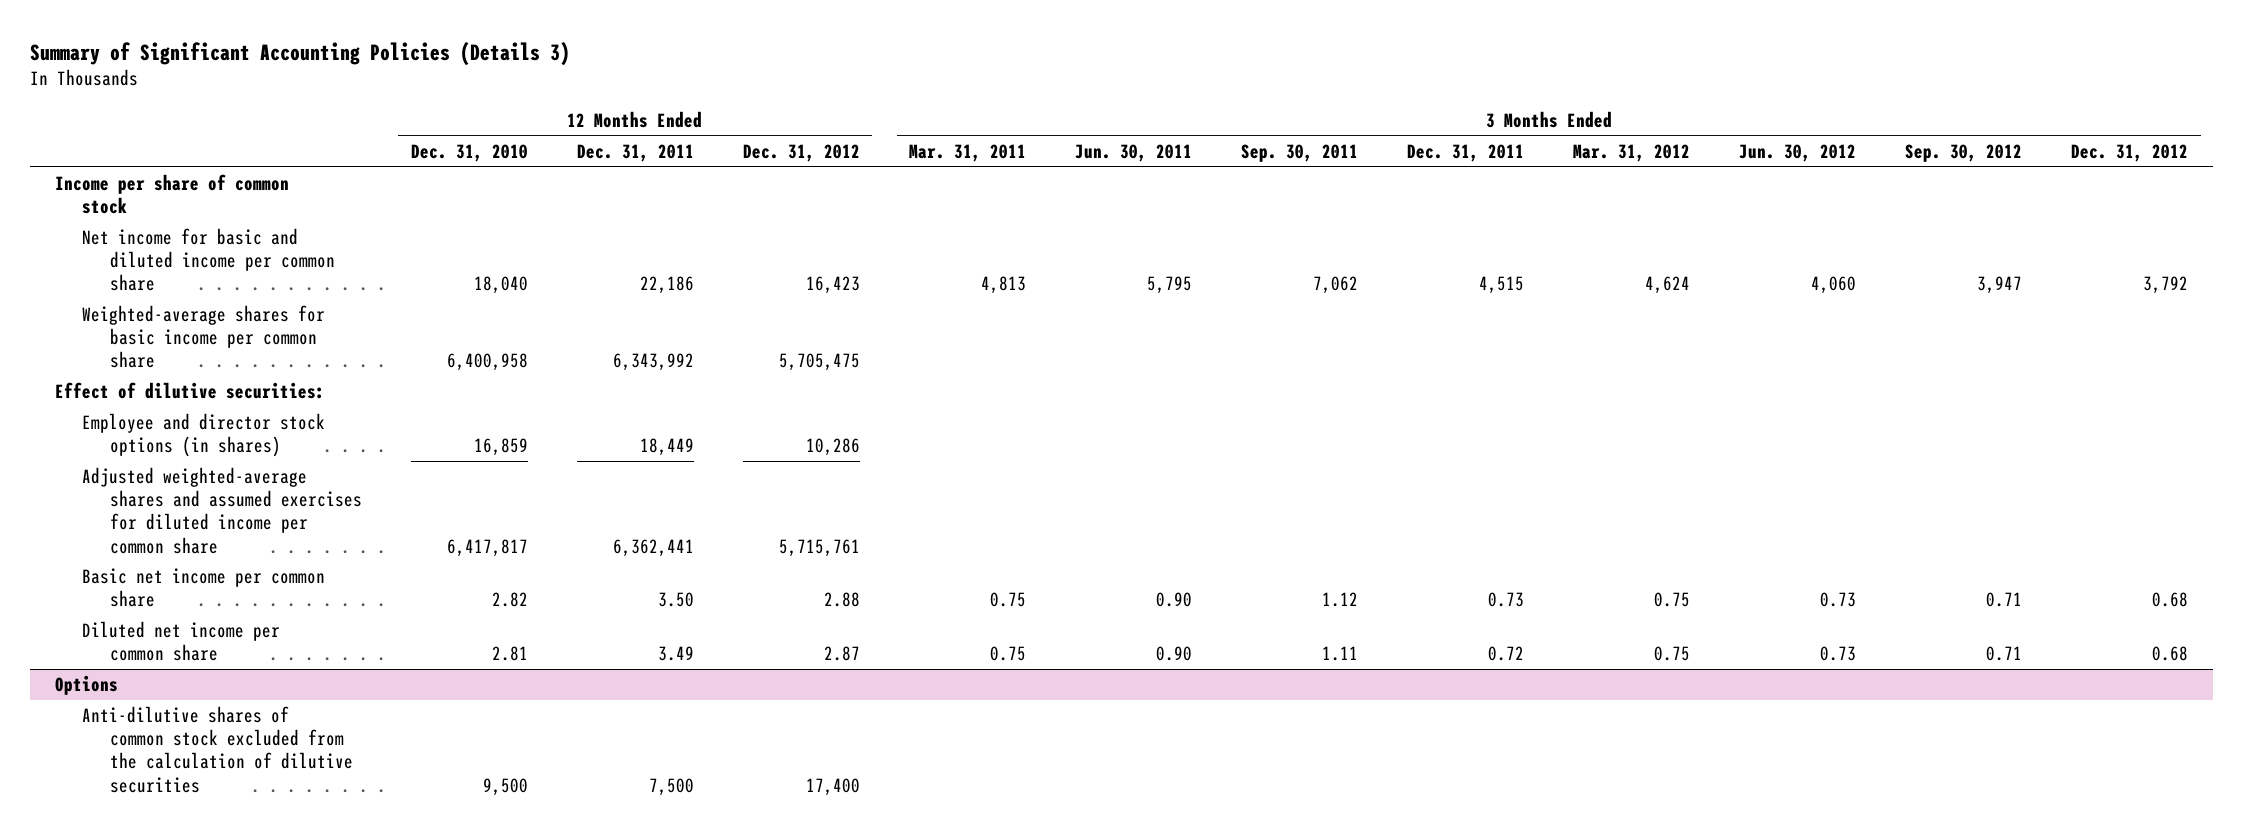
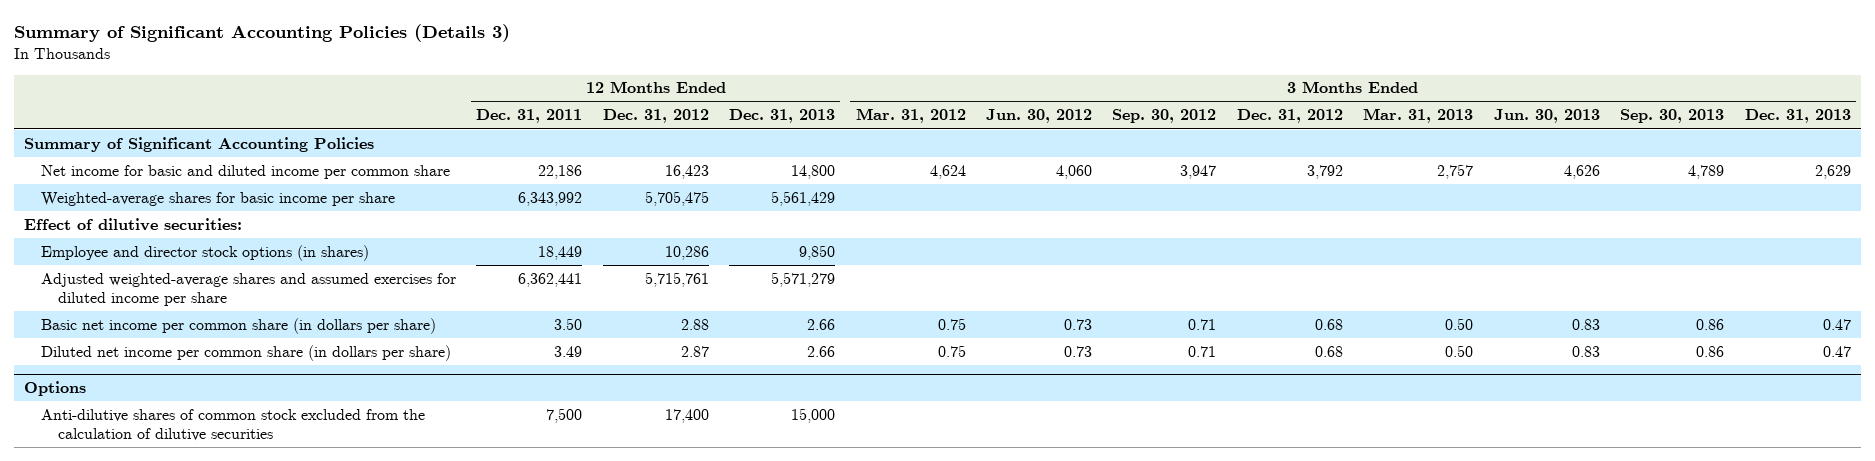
[410,143,528,162] Dec. 31, 2010 -> none
[908,143,1026,162] Mar. 31, 2011 -> none
[1074,143,1192,162] Jun. 30, 2011 -> none
[1241,143,1359,162] Sep. 30, 2011 -> none
[1407,143,1525,162] Dec. 31, 2011 -> none
none -> [729,109,836,124] Dec. 31, 2013
none -> [1363,108,1474,124] Mar. 31, 2013
none -> [1493,109,1600,124] Jun. 30, 2013
none -> [1620,109,1725,124] Sep. 30, 2013
none -> [1744,109,1851,124] Dec. 31, 2013
[54,174,289,215] Income per share of common stock -> none
none -> [24,136,375,152] Summary of Significant Accounting Policies
[82,305,326,369] Weighted-average shares for basic income per common share -> [40,191,395,206] Weighted-average shares for basic income per share
[82,467,362,554] Adjusted weighted-average shares and assumed exercises for diluted income per common share -> [40,272,456,306] Adjusted weighted-average shares and assumed exercises for diluted income per share
[82,568,326,608] Basic net income per common share -> [40,317,436,334] Basic net income per common share (in dollars per share)
[82,621,281,662] Diluted net income per common share -> [40,344,451,361] Diluted net income per common share (in dollars per share)

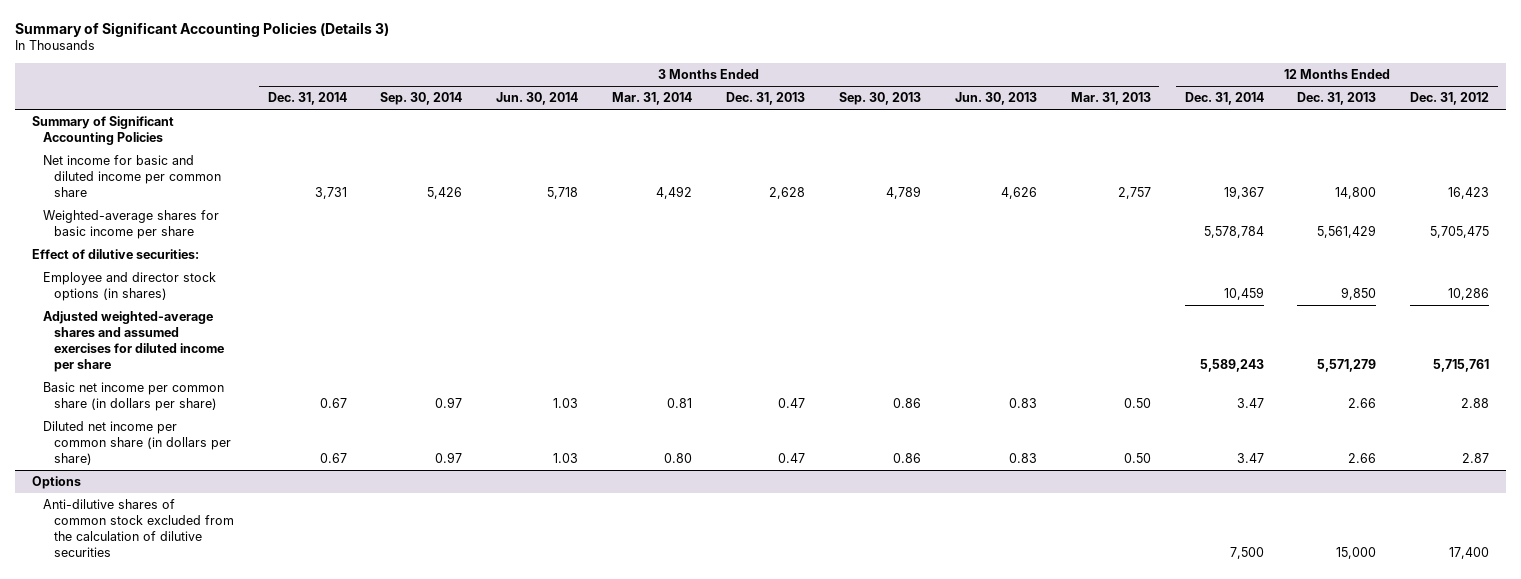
[476,109,583,124] Dec. 31, 2011 -> none
[855,108,966,124] Mar. 31, 2012 -> none
[986,109,1093,124] Jun. 30, 2012 -> none
[1112,109,1217,124] Sep. 30, 2012 -> none
[1236,109,1343,124] Dec. 31, 2012 -> none
none -> [267,92,347,106] Dec. 31, 2014
none -> [380,92,463,106] Sep. 30, 2014
none -> [496,92,579,106] Jun. 30, 2014
none -> [612,92,693,106] Mar. 31, 2014
none -> [1184,92,1264,106] Dec. 31, 2014
[1814,164,1851,179] 2,629 -> [769,186,806,199] 2,628

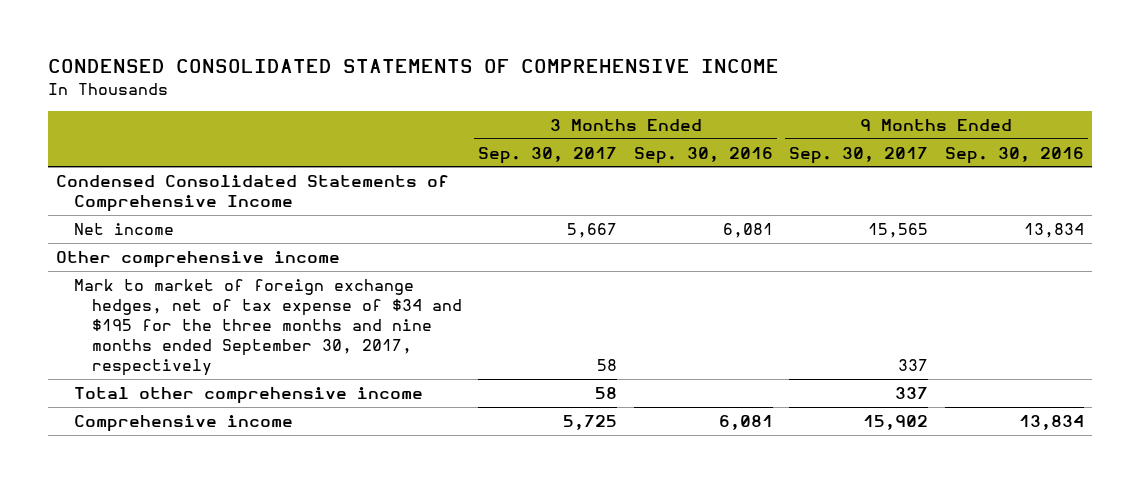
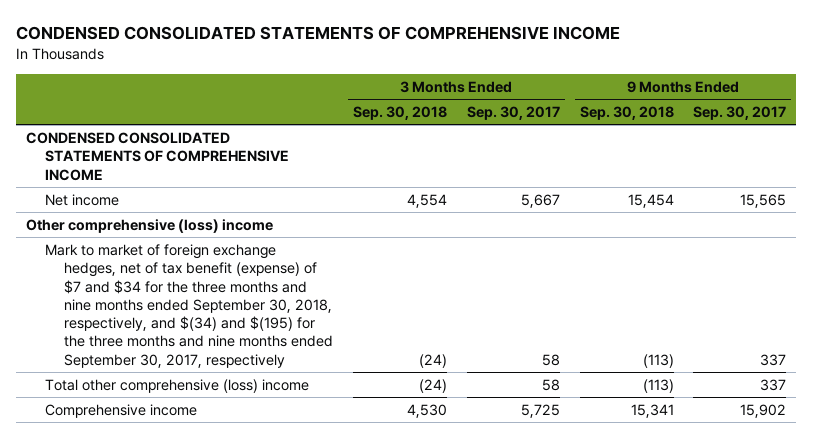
[633,146,773,164] Sep. 30, 2016 -> none
[944,146,1084,164] Sep. 30, 2016 -> none
none -> [352,105,447,120] Sep. 30, 2018
none -> [579,105,674,120] Sep. 30, 2018
[56,174,450,212] Condensed Consolidated Statements of Comprehensive Income -> [26,131,290,181] CONDENSED CONSOLIDATED STATEMENTS OF COMPREHENSIVE INCOME
[56,250,341,268] Other comprehensive income -> [26,218,274,233] Other comprehensive (loss) income
[74,278,462,377] Mark to market of foreign exchange hedges, net of tax expense of $34 and $195 for the three months and nine months ended September 30, 2017, respectively -> [45,243,334,368] Mark to market of foreign exchange hedges, net of tax benefit (expense) of $7 and $34 for the three months and nine months ended September 30, 2018, respectively, and $(34) and $(195) for the three months and nine months ended September 30, 2017, respectively
[74,386,424,404] Total other comprehensive income -> [45,378,310,393] Total other comprehensive (loss) income

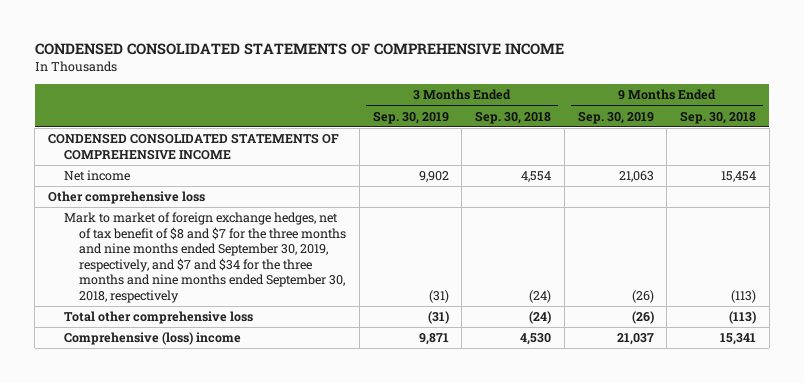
[466,105,560,120] Sep. 30, 2017 -> none
[693,105,787,120] Sep. 30, 2017 -> none
none -> [372,110,449,124] Sep. 30, 2019
none -> [577,110,654,124] Sep. 30, 2019
[26,218,274,233] Other comprehensive (loss) income -> [47,191,205,205] Other comprehensive loss
[45,243,334,368] Mark to market of foreign exchange hedges, net of tax benefit (expense) of $7 and $34 for the three months and nine months ended September 30, 2018, respectively, and $(34) and $(195) for the three months and nine months ended September 30, 2017, respectively -> [63,212,347,303] Mark to market of foreign exchange hedges, net of tax benefit of $8 and $7 for the three months and nine months ended September 30, 2019, respectively, and $7 and $34 for the three months and nine months ended September 30, 2018, respectively
[45,378,310,393] Total other comprehensive (loss) income -> [63,311,253,325] Total other comprehensive loss
[45,403,198,418] Comprehensive income -> [63,332,241,346] Comprehensive (loss) income

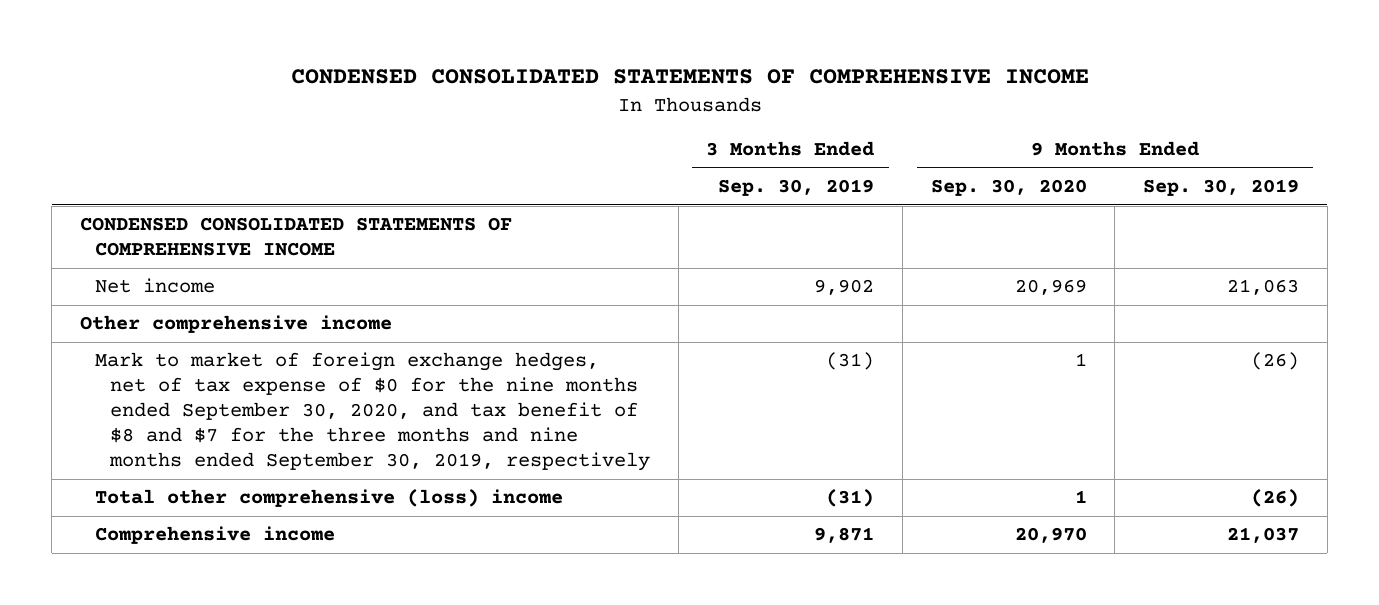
[475,110,552,124] Sep. 30, 2018 -> none
[680,110,757,124] Sep. 30, 2018 -> none
none -> [930,179,1087,197] Sep. 30, 2020
[47,191,205,205] Other comprehensive loss -> [80,315,393,334] Other comprehensive income
[63,212,347,303] Mark to market of foreign exchange hedges, net of tax benefit of $8 and $7 for the three months and nine months ended September 30, 2019, respectively, and $7 and $34 for the three months and nine months ended September 30, 2018, respectively -> [95,352,651,472] Mark to market of foreign exchange hedges, net of tax expense of $0 for the nine months ended September 30, 2020, and tax benefit of $8 and $7 for the three months and nine months ended September 30, 2019, respectively
[63,311,253,325] Total other comprehensive loss -> [95,489,564,508] Total other comprehensive (loss) income
[63,332,241,346] Comprehensive (loss) income -> [95,526,336,545] Comprehensive income

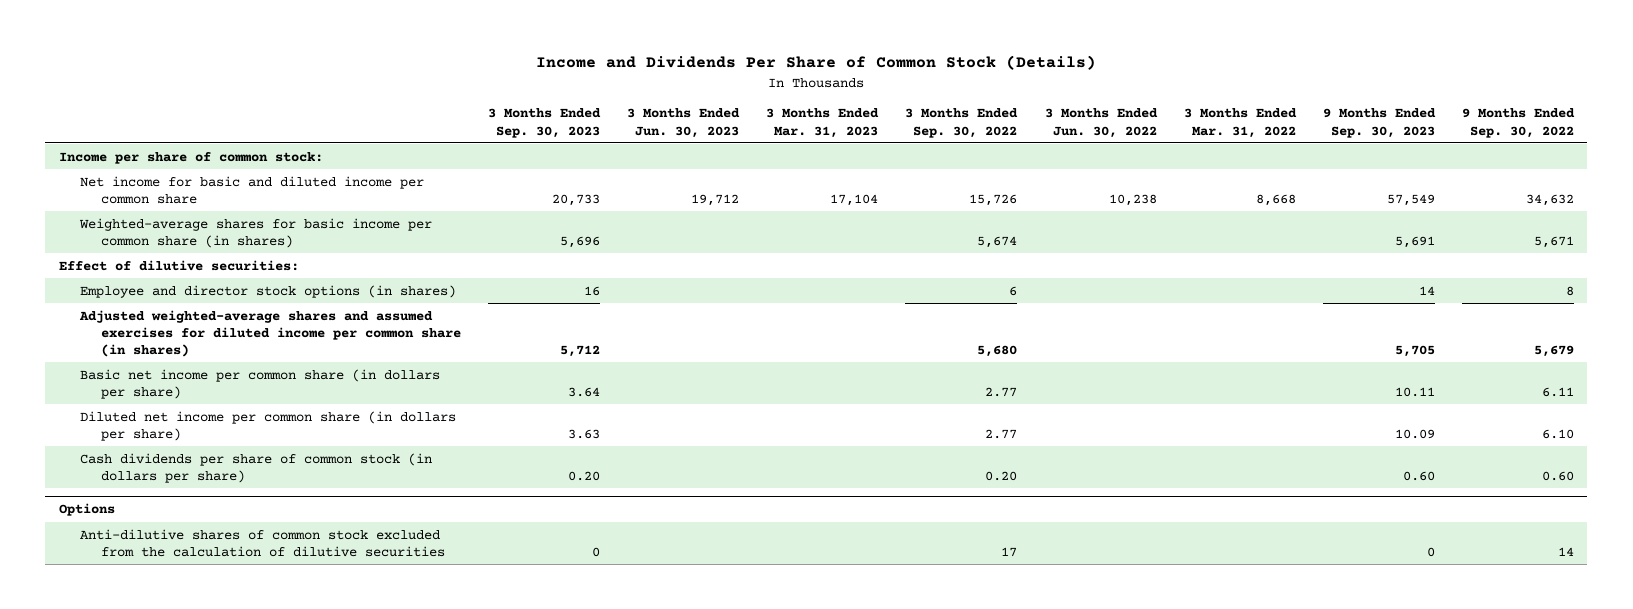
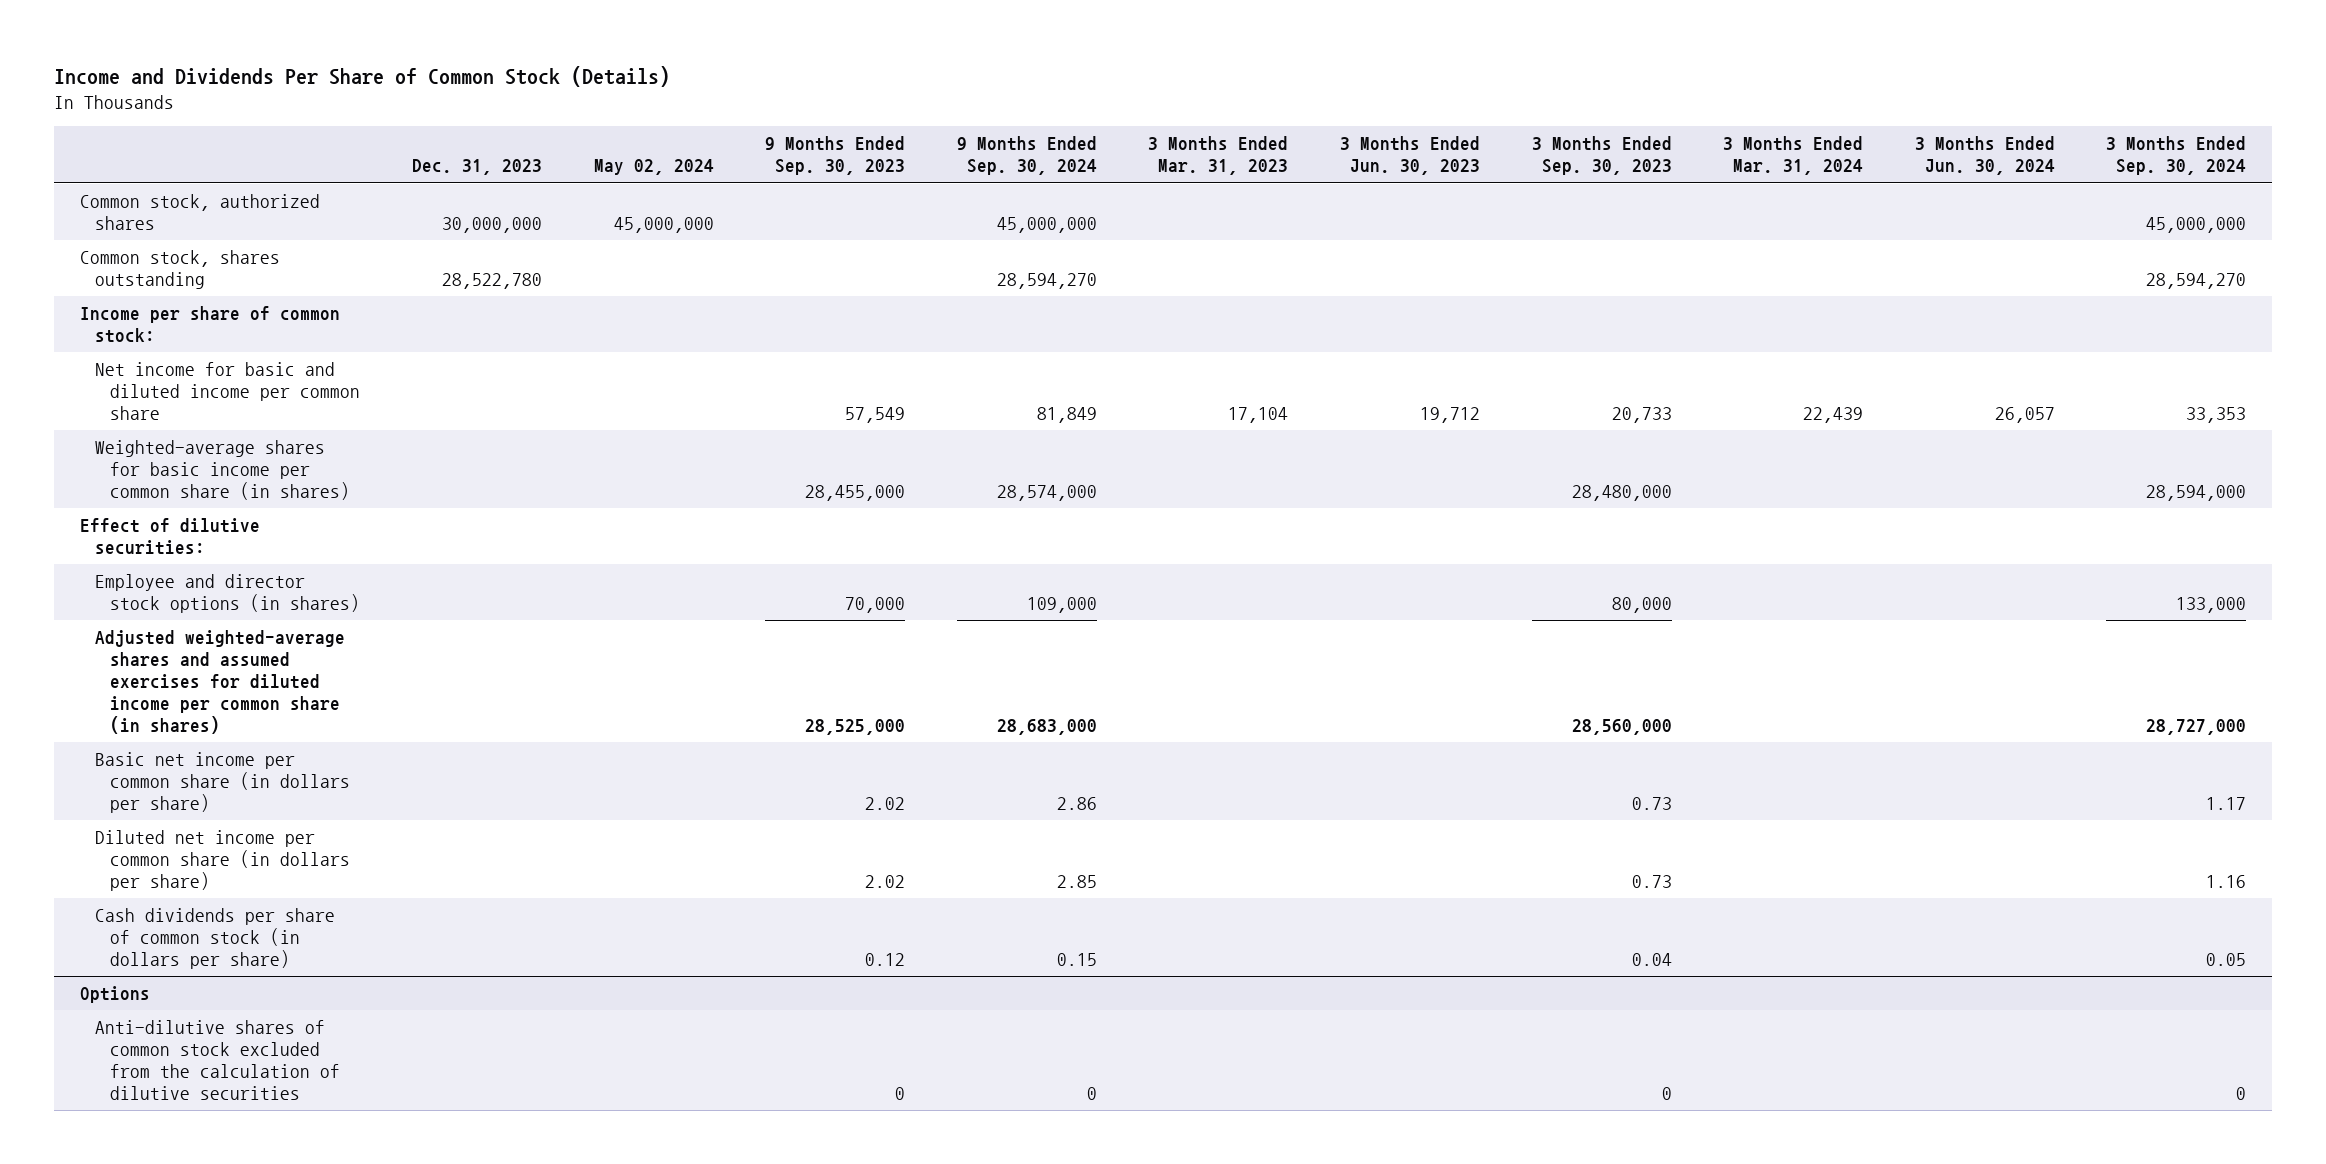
[905,108,1019,138] 3 Months Ended Sep. 30, 2022 -> none
[1044,108,1158,138] 3 Months Ended Jun. 30, 2022 -> none
[1183,108,1297,138] 3 Months Ended Mar. 31, 2022 -> none
[1461,108,1575,138] 9 Months Ended Sep. 30, 2022 -> none
none -> [412,159,543,176] Dec. 31, 2023
none -> [593,159,714,176] May 02, 2024
none -> [956,136,1097,176] 9 Months Ended Sep. 30, 2024
none -> [1723,136,1864,176] 3 Months Ended Mar. 31, 2024
none -> [1914,136,2055,176] 3 Months Ended Jun. 30, 2024
none -> [2106,136,2247,176] 3 Months Ended Sep. 30, 2024
none -> [80,194,321,230] Common stock, authorized shares
none -> [80,250,281,289] Common stock, shares outstanding
[560,235,601,248] 5,696 -> [1571,484,1672,501] 28,480,000
[1394,235,1435,248] 5,691 -> [805,484,906,501] 28,455,000
[584,285,601,296] 16 -> [1611,596,1672,613] 80,000
[1418,285,1435,295] 14 -> [845,596,906,613] 70,000
[560,344,601,357] 5,712 -> [1571,718,1672,735] 28,560,000
[1394,344,1435,357] 5,705 -> [805,718,906,735] 28,525,000
[568,386,601,397] 3.64 -> [1631,796,1672,810] 0.73
[1394,386,1435,397] 10.11 -> [865,796,906,810] 2.02
[568,428,601,439] 3.63 -> [1631,874,1672,888] 0.73
[1394,428,1435,439] 10.09 -> [865,874,906,888] 2.02
[568,470,601,481] 0.20 -> [1631,952,1672,966] 0.04
[1402,470,1435,481] 0.60 -> [865,952,906,966] 0.12

